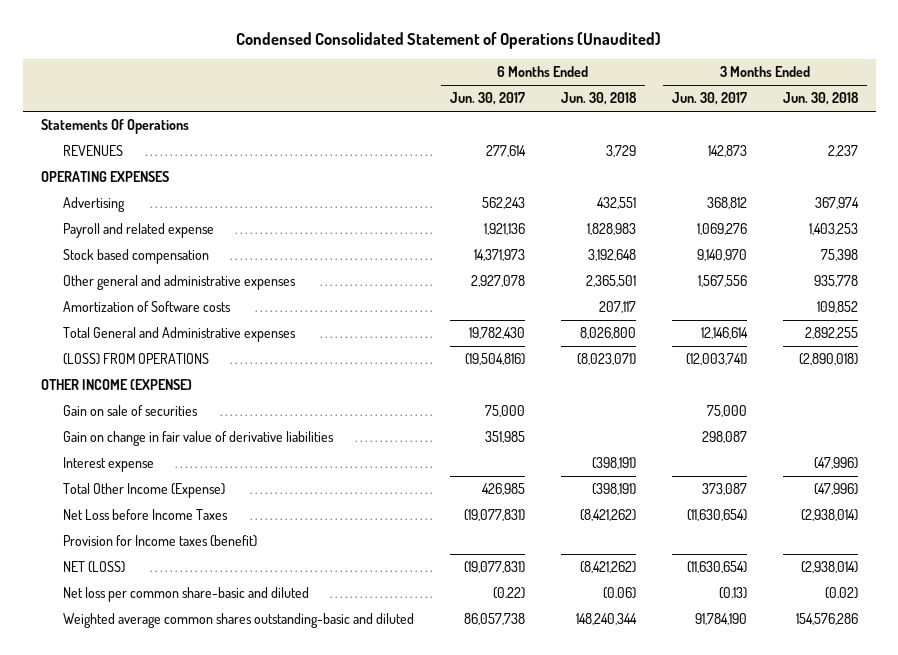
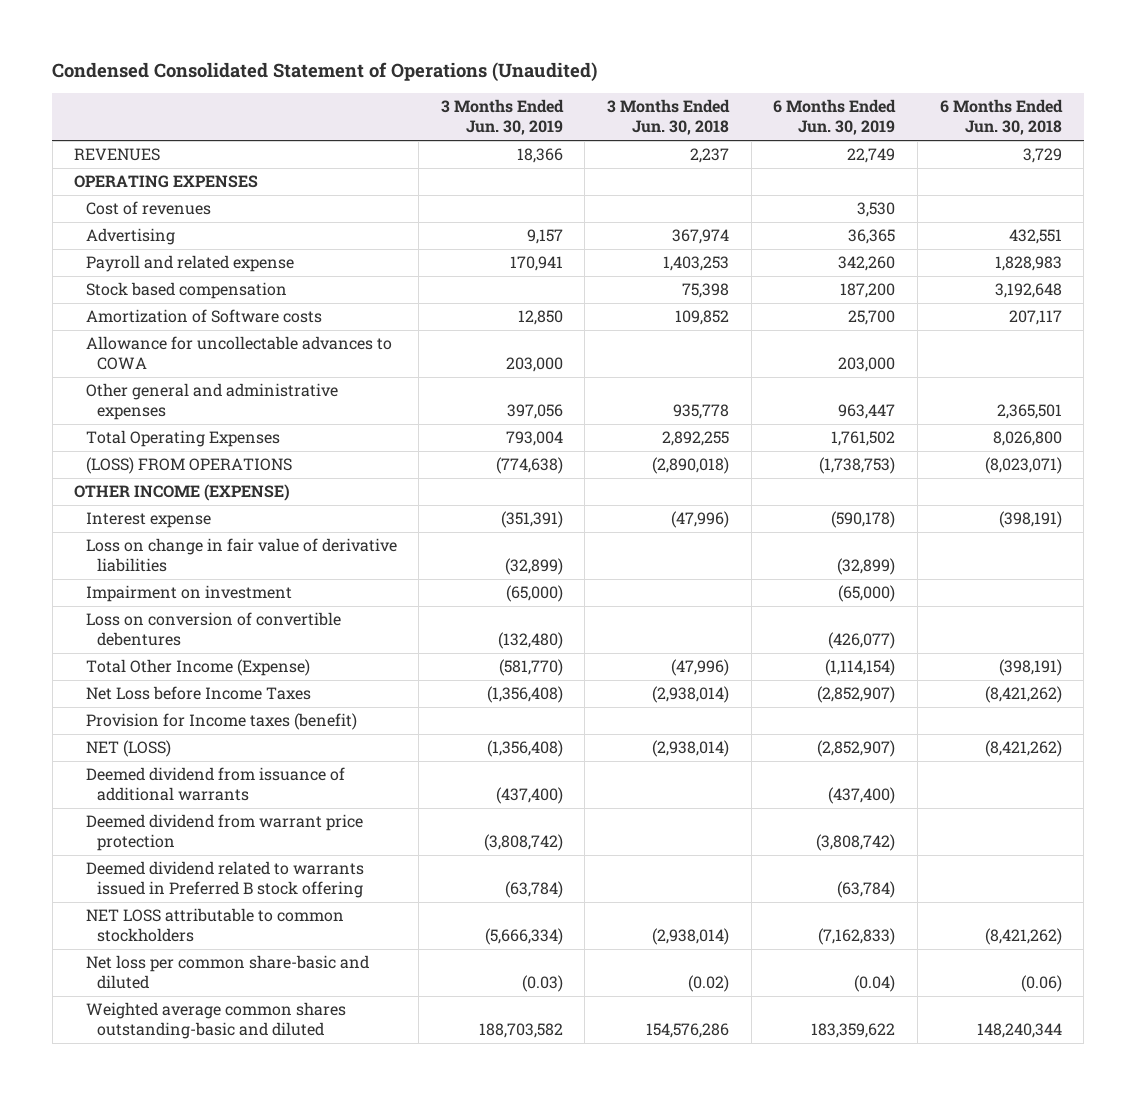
[449,92,525,106] Jun. 30, 2017 -> none
[671,92,747,106] Jun. 30, 2017 -> none
none -> [440,99,564,136] 3 Months Ended Jun. 30, 2019
none -> [773,99,897,136] 6 Months Ended Jun. 30, 2019
[40,119,189,135] Statements Of Operations -> none
none -> [85,201,211,216] Cost of revenues
none -> [85,336,392,371] Allowance for uncollectable advances to COWA
[62,275,296,291] Other general and administrative expenses -> [85,383,338,421] Other general and administrative expenses
[62,327,296,343] Total General and Administrative expenses -> [85,430,280,448] Total Operating Expenses
[62,405,198,417] Gain on sale of securities -> none
[62,431,334,447] Gain on change in fair value of derivative liabilities -> none
none -> [85,538,397,573] Loss on change in fair value of derivative liabilities
none -> [85,585,292,603] Impairment on investment
none -> [85,612,341,647] Loss on conversion of convertible debentures
none -> [85,767,345,802] Deemed dividend from issuance of additional warrants
none -> [85,814,363,852] Deemed dividend from warrant price protection
none -> [85,861,364,899] Deemed dividend related to warrants issued in Preferred B stock offering
none -> [85,908,344,943] NET LOSS attributable to common stockholders

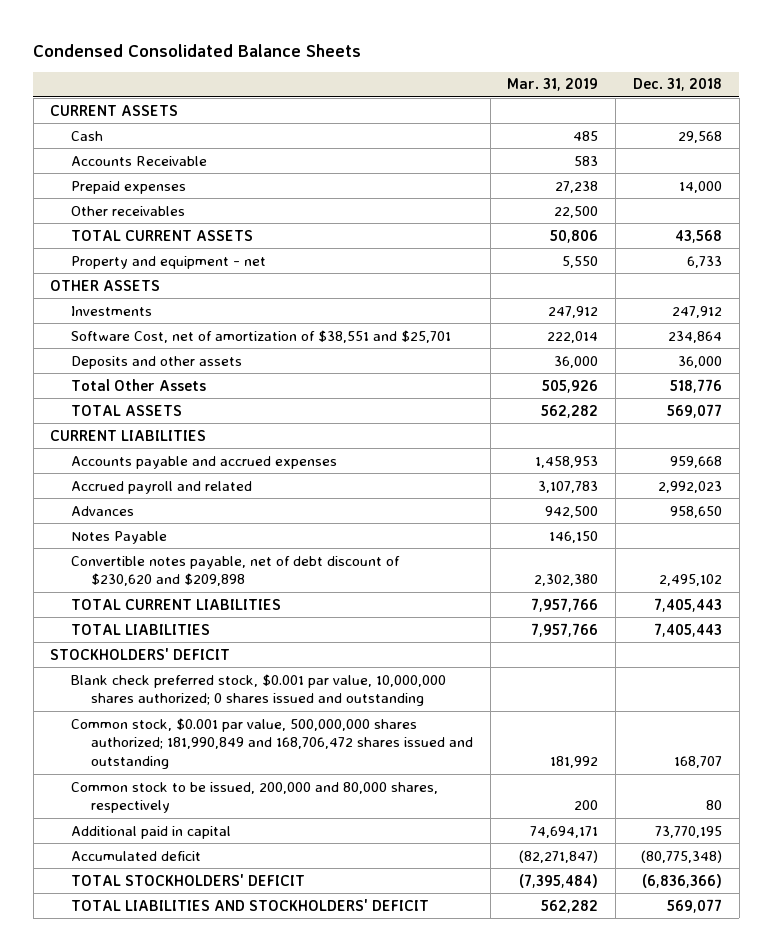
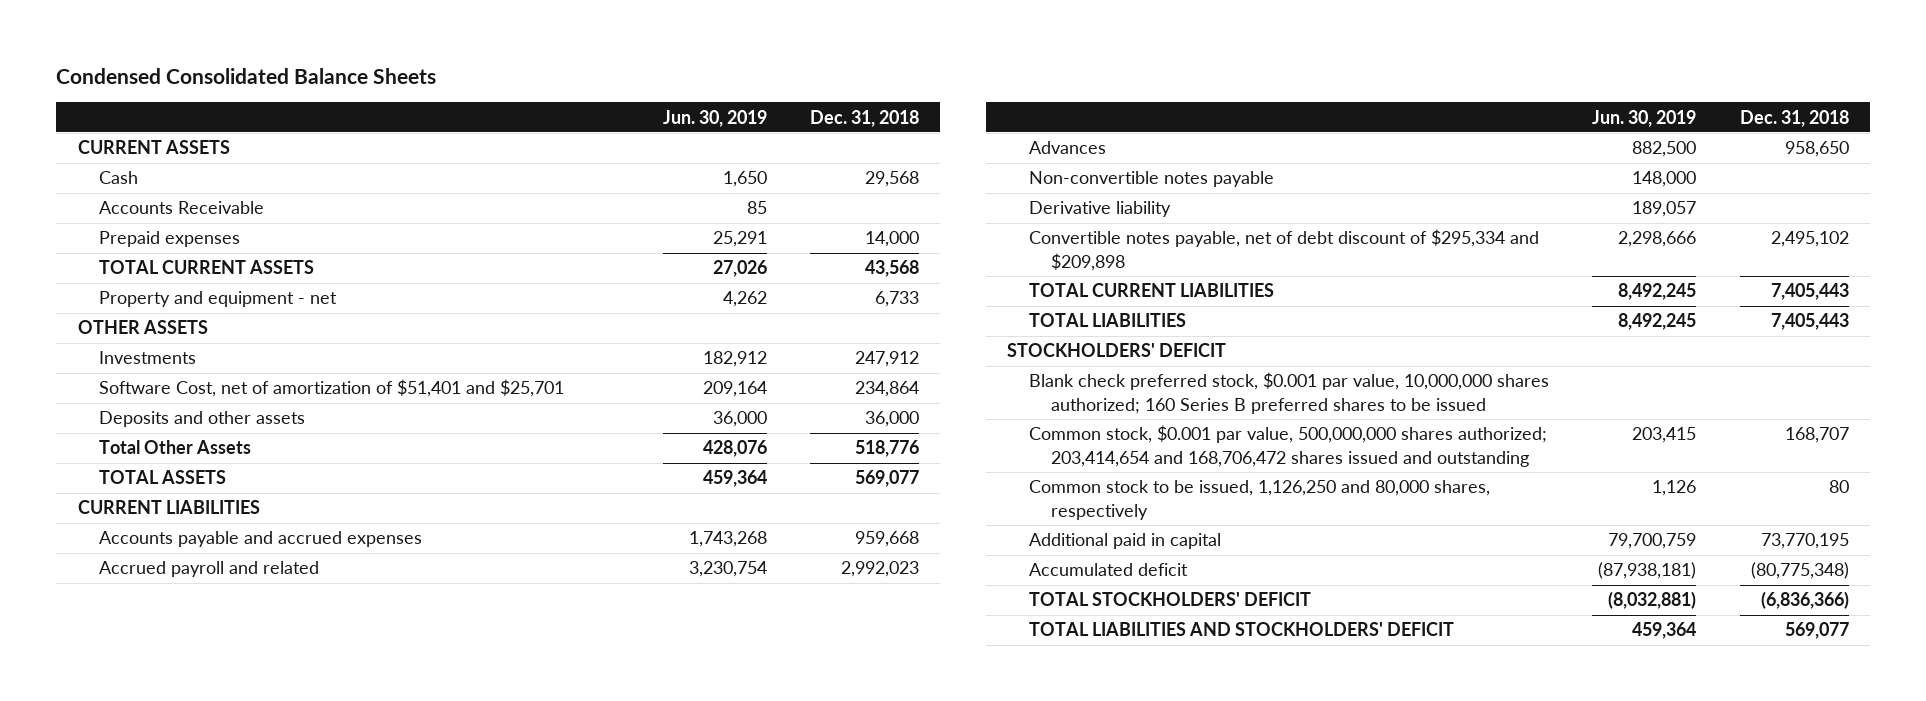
[507,78,599,92] Mar. 31, 2019 -> none
none -> [662,109,767,127] Jun. 30, 2019
[70,205,185,216] Other receivables -> none
[70,329,451,343] Software Cost, net of amortization of $38,551 and $25,701 -> [99,379,565,398] Software Cost, net of amortization of $51,401 and $25,701
[70,530,167,544] Notes Payable -> [1029,171,1275,188] Non-convertible notes payable
none -> [1029,201,1172,218] Derivative liability
[70,555,400,587] Convertible notes payable, net of debt discount of $230,620 and $209,898 -> [1029,229,1540,271] Convertible notes payable, net of debt discount of $295,334 and $209,898
[70,673,446,707] Blank check preferred stock, $0.001 par value, 10,000,000 shares authorized; 0 shares issued and outstanding -> [1029,372,1550,414] Blank check preferred stock, $0.001 par value, 10,000,000 shares authorized; 160 Series B preferred shares to be issued
[70,717,473,770] Common stock, $0.001 par value, 500,000,000 shares authorized; 181,990,849 and 168,706,472 shares issued and outstanding -> [1029,425,1548,467] Common stock, $0.001 par value, 500,000,000 shares authorized; 203,414,654 and 168,706,472 shares issued and outstanding
[70,781,438,814] Common stock to be issued, 200,000 and 80,000 shares, respectively -> [1029,480,1491,520] Common stock to be issued, 1,126,250 and 80,000 shares, respectively

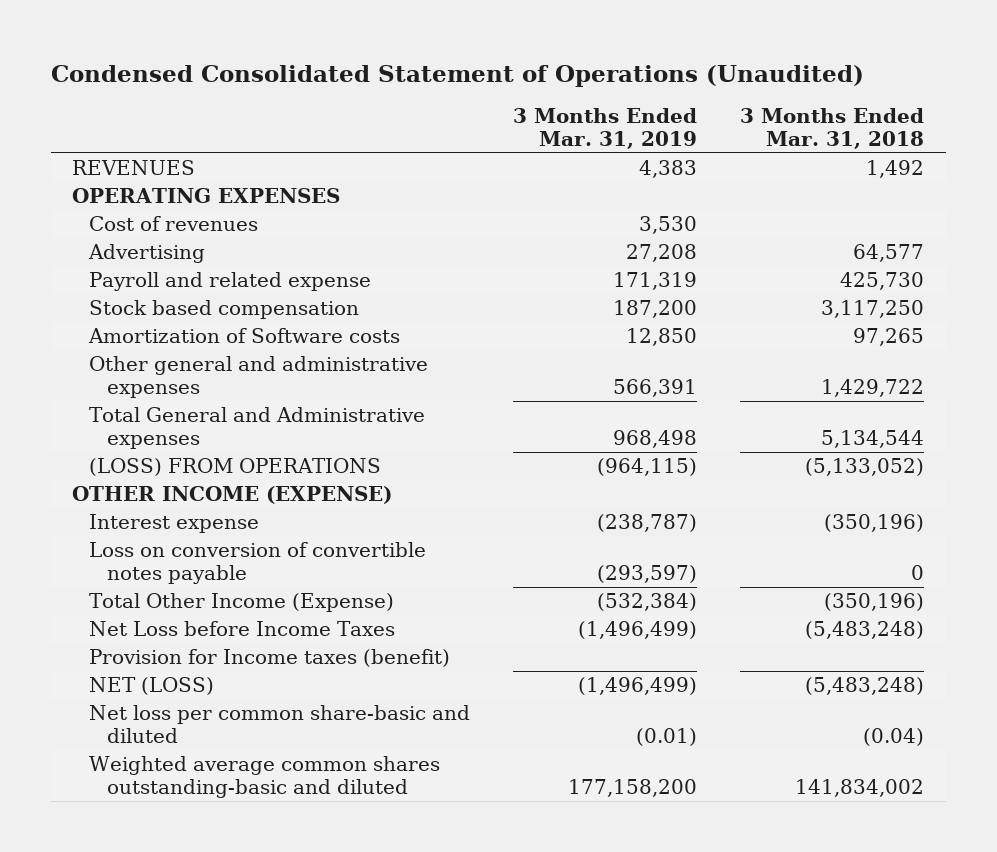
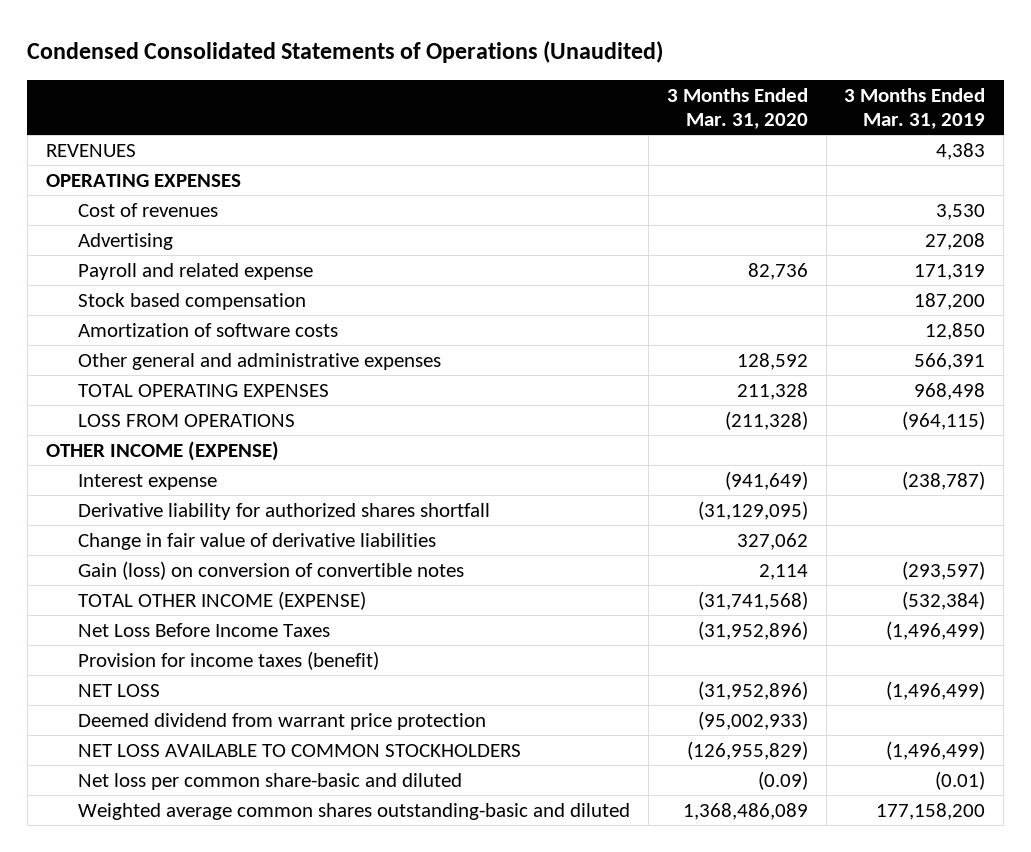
[50,64,864,87] Condensed Consolidated Statement of Operations (Unaudited) -> [27,41,664,64] Condensed Consolidated Statements of Operations (Unaudited)
[740,107,925,150] 3 Months Ended Mar. 31, 2018 -> none
none -> [666,87,808,129] 3 Months Ended Mar. 31, 2020
[88,328,401,344] Amortization of Software costs -> [78,322,339,337] Amortization of software costs
[89,407,426,450] Total General and Administrative expenses -> [78,383,330,397] TOTAL OPERATING EXPENSES
[89,458,382,477] (LOSS) FROM OPERATIONS -> [78,413,296,427] LOSS FROM OPERATIONS
none -> [78,502,491,520] Derivative liability for authorized shares shortfall
none -> [78,532,437,550] Change in fair value of derivative liabilities
[89,542,427,585] Loss on conversion of convertible notes payable -> [78,560,465,580] Gain (loss) on conversion of convertible notes
[89,593,395,613] Total Other Income (Expense) -> [78,590,367,610] TOTAL OTHER INCOME (EXPENSE)
[89,621,396,637] Net Loss before Income Taxes -> [78,622,331,637] Net Loss Before Income Taxes
[89,649,451,668] Provision for Income taxes (benefit) -> [78,650,380,670] Provision for income taxes (benefit)
[89,677,215,696] NET (LOSS) -> [78,683,161,697] NET LOSS
none -> [78,712,487,730] Deemed dividend from warrant price protection
none -> [78,743,522,757] NET LOSS AVAILABLE TO COMMON STOCKHOLDERS

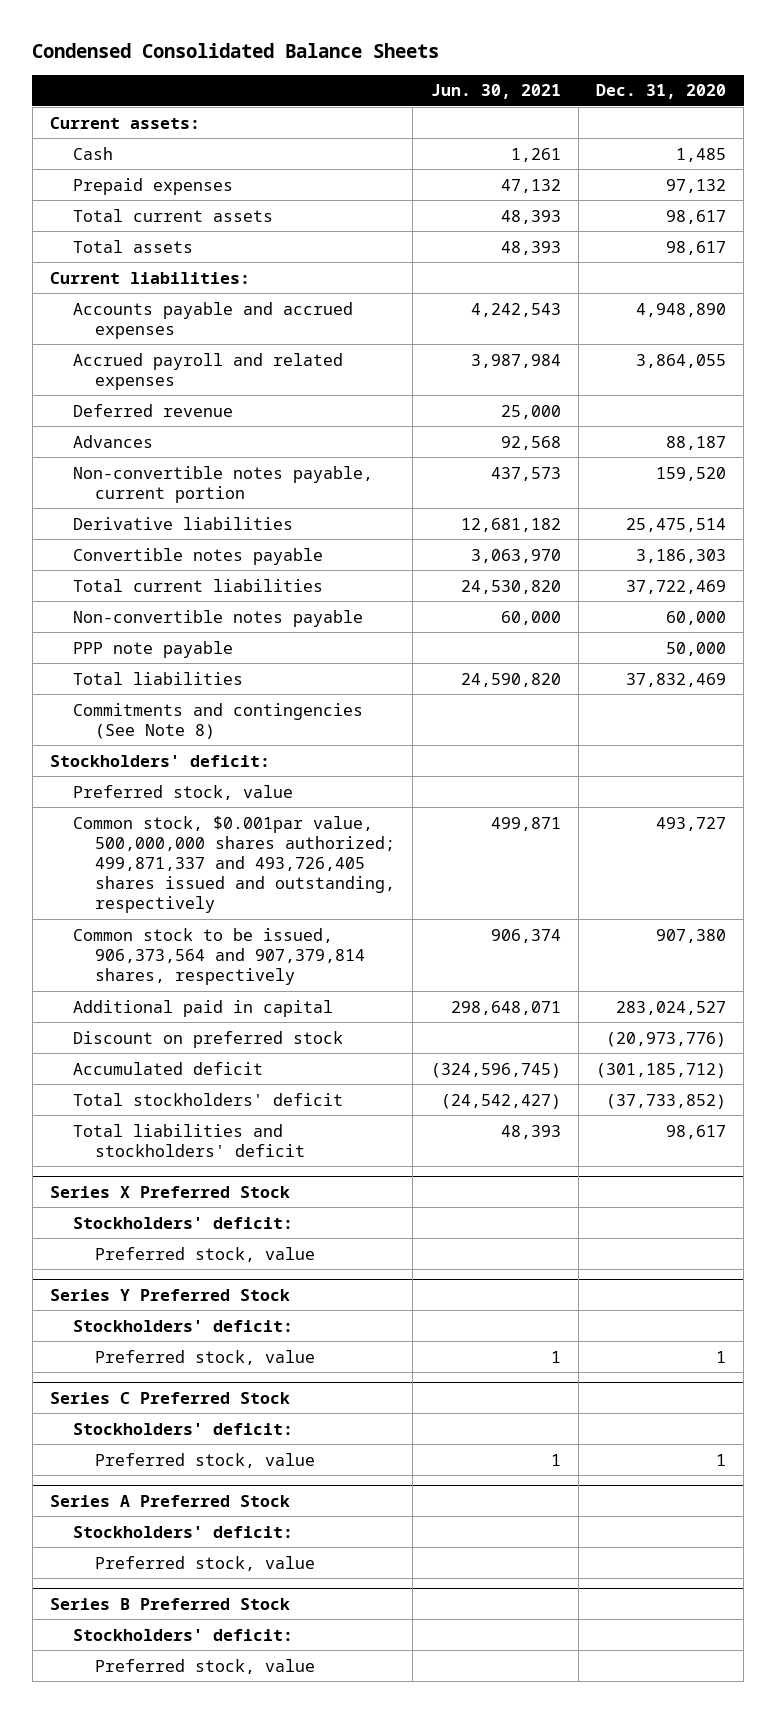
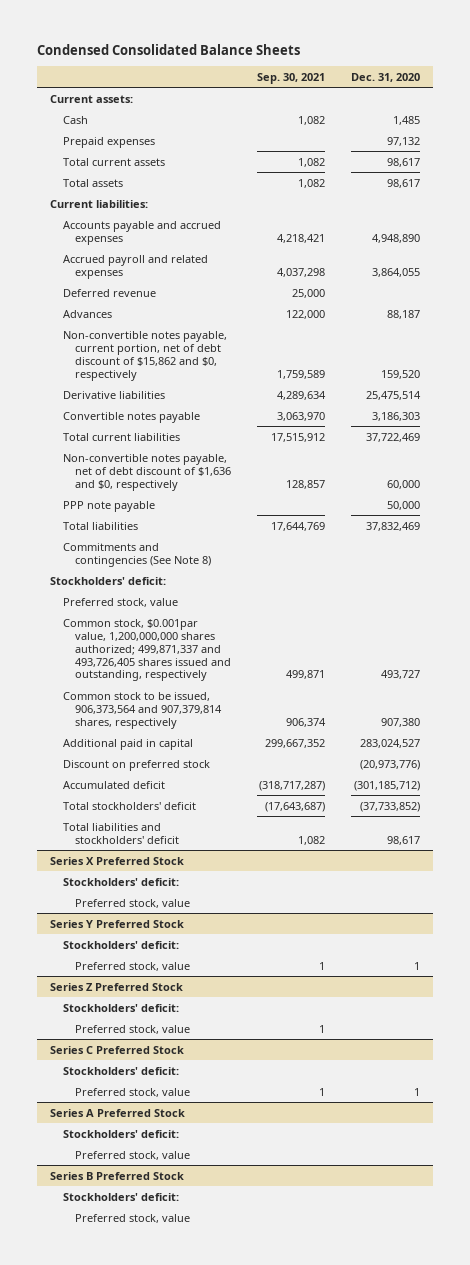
[430,84,561,100] Jun. 30, 2021 -> none
none -> [256,72,325,84] Sep. 30, 2021
[72,465,373,503] Non-convertible notes payable, current portion -> [62,330,227,381] Non-convertible notes payable, current portion, net of debt discount of $15,862 and $0, respectively
[72,609,363,627] Non-convertible notes payable -> [62,453,231,491] Non-convertible notes payable, net of debt discount of $1,636 and $0, respectively
[72,815,396,914] Common stock, $0.001par value, 500,000,000 shares authorized; 499,871,337 and 493,726,405 shares issued and outstanding, respectively -> [62,618,231,682] Common stock, $0.001par value, 1,200,000,000 shares authorized; 499,871,337 and 493,726,405 shares issued and outstanding, respectively
none -> [50,982,184,991] Series Z Preferred Stock
none -> [62,1003,179,1012] Stockholders' deficit:
none -> [74,1024,190,1034] Preferred stock, value

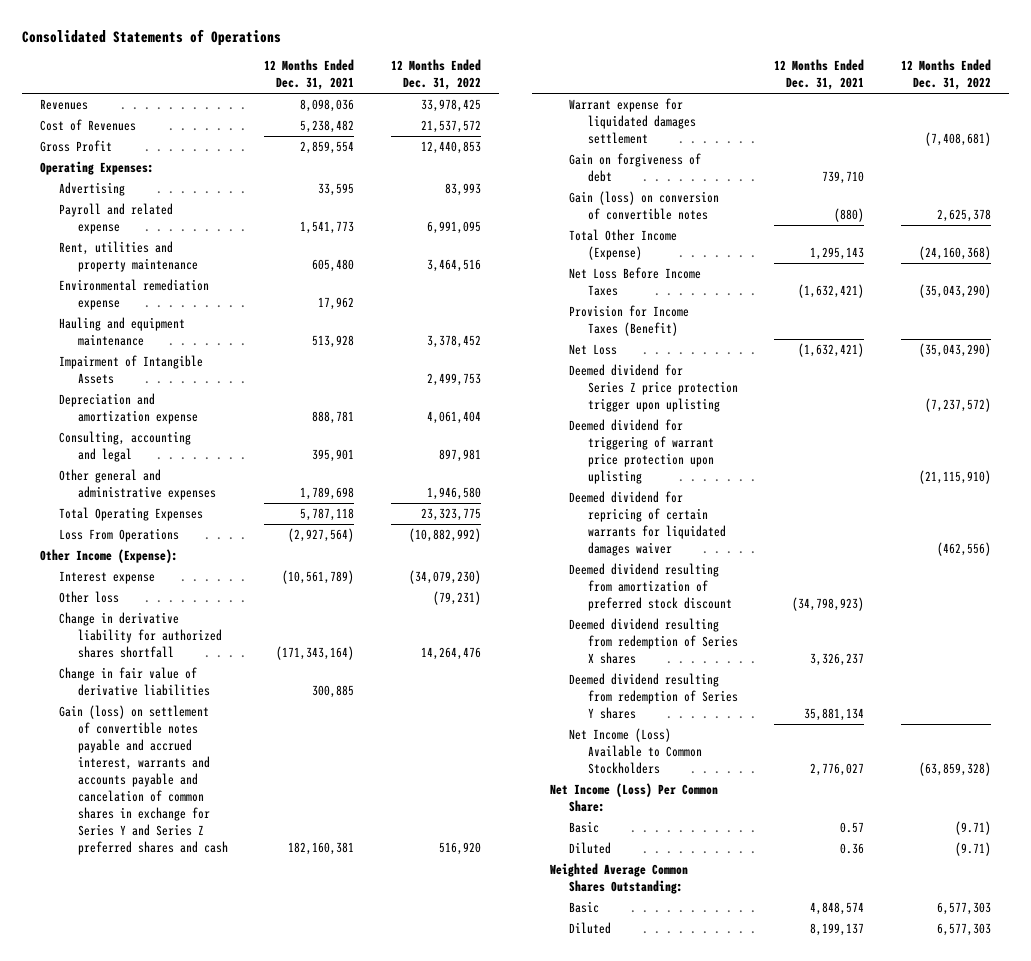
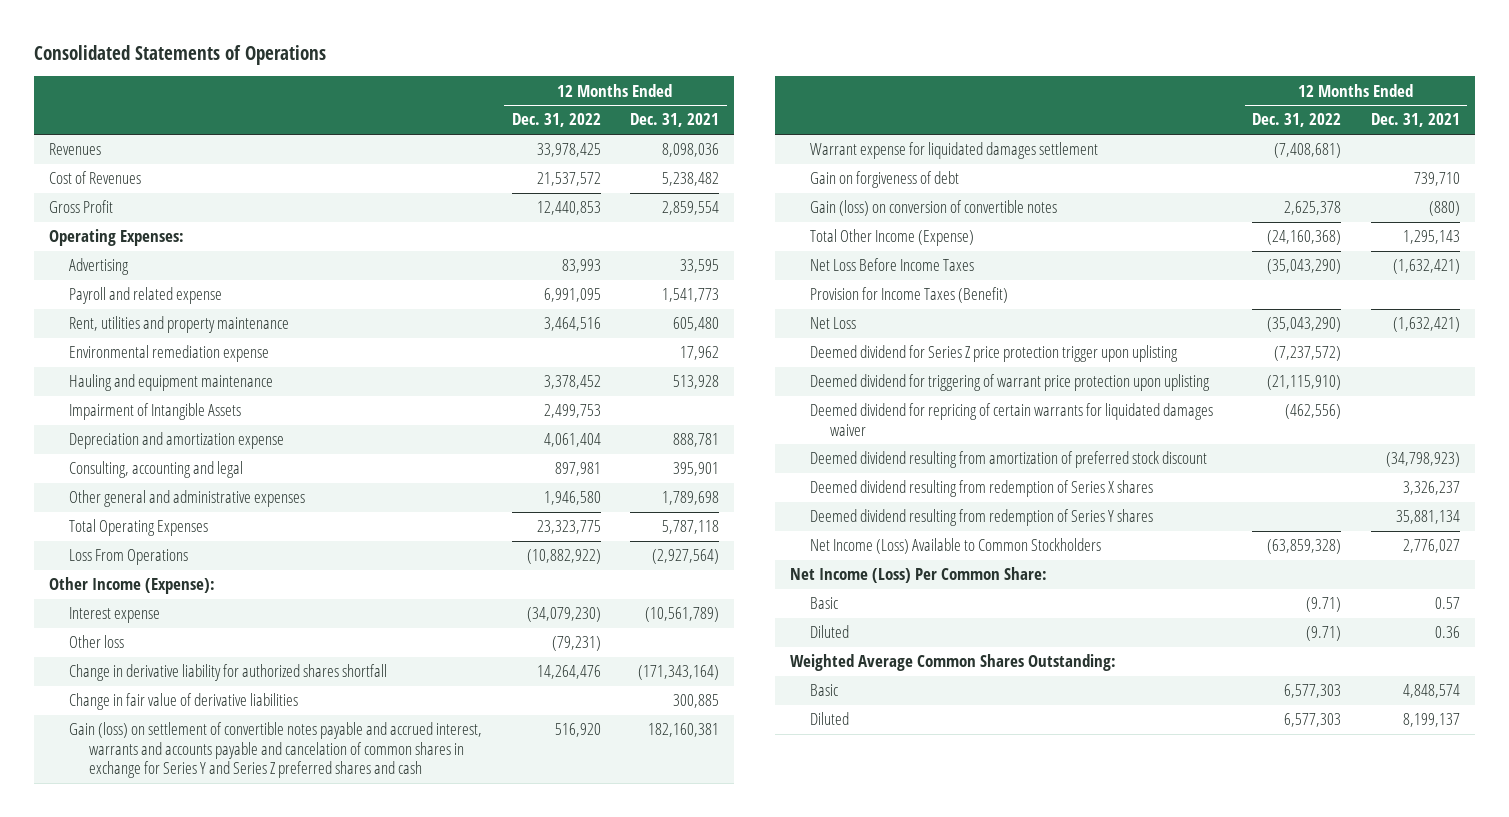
[408,528,481,543] (10,882,992) -> [526,549,601,565] (10,882,922)

